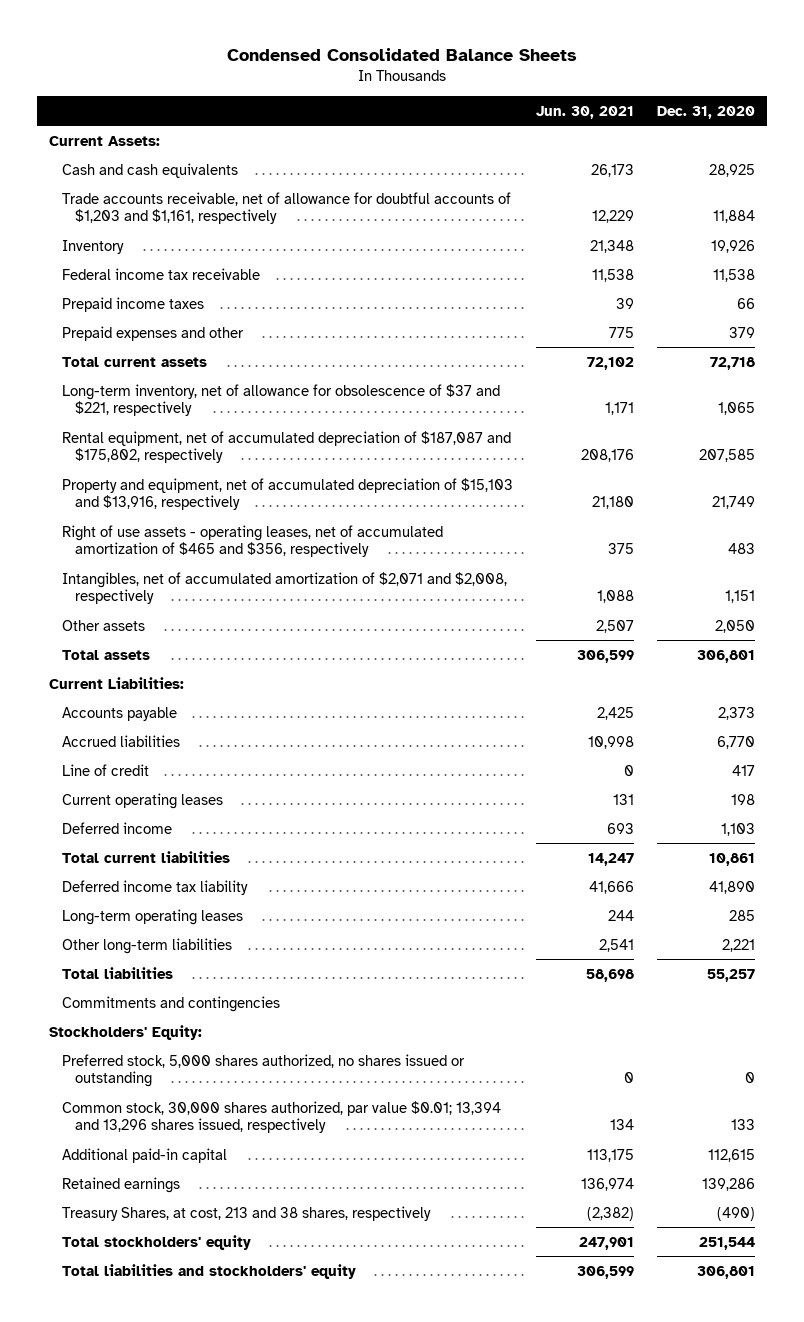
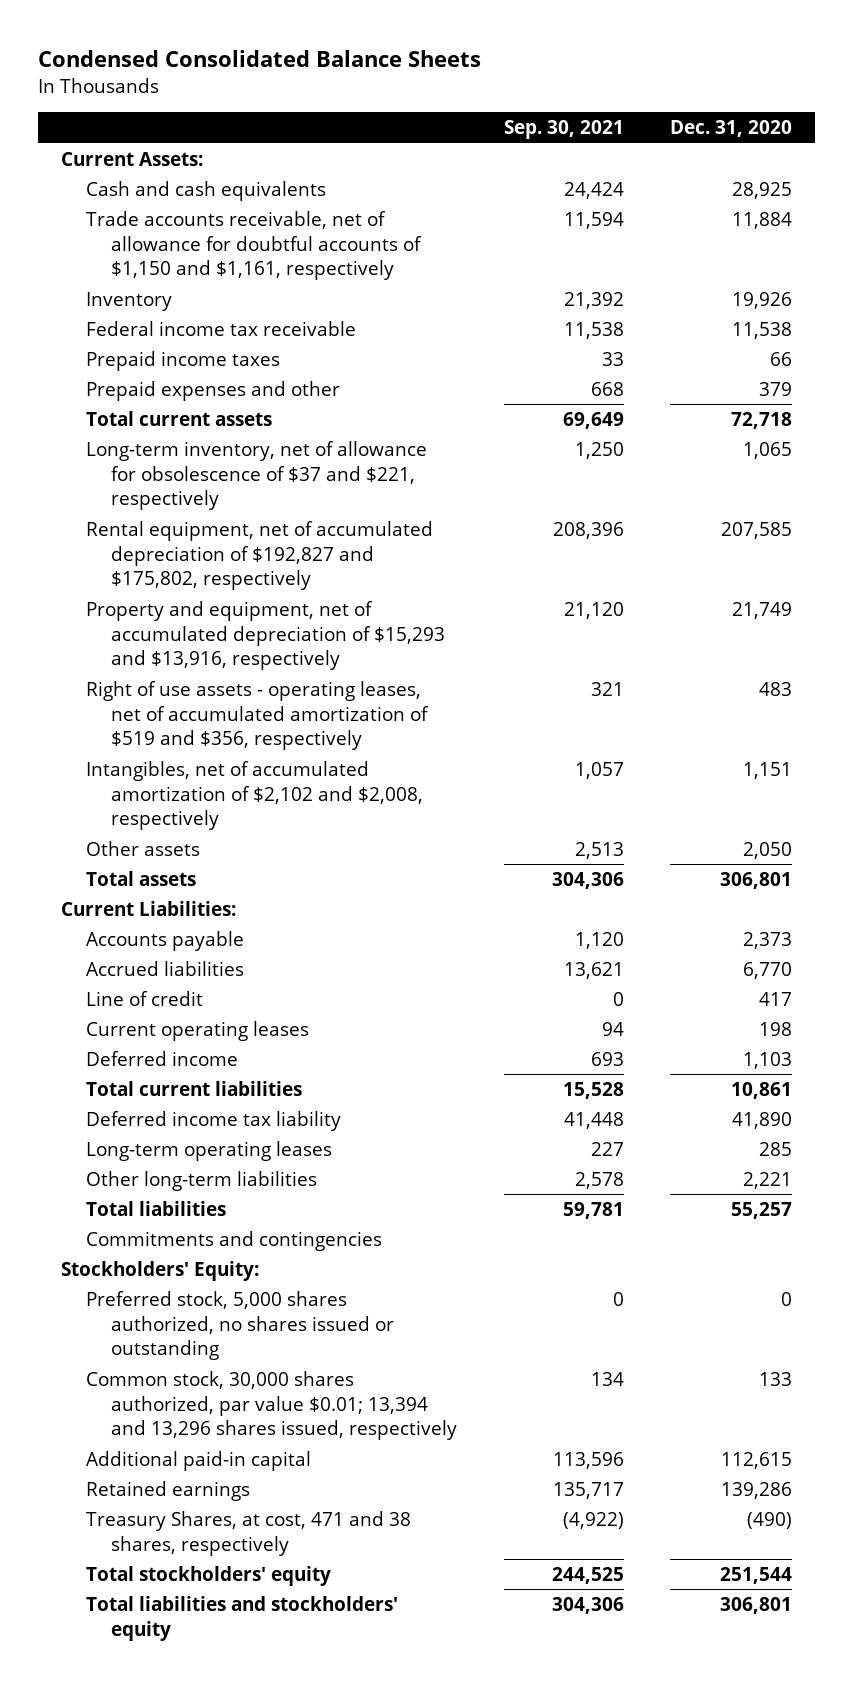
[536,105,635,119] Jun. 30, 2021 -> none
none -> [503,120,624,140] Sep. 30, 2021
[61,191,511,225] Trade accounts receivable, net of allowance for doubtful accounts of $1,203 and $1,161, respectively -> [86,210,423,281] Trade accounts receivable, net of allowance for doubtful accounts of $1,150 and $1,161, respectively
[61,430,511,464] Rental equipment, net of accumulated depreciation of $187,087 and $175,802, respectively -> [86,520,434,591] Rental equipment, net of accumulated depreciation of $192,827 and $175,802, respectively
[61,477,513,511] Property and equipment, net of accumulated depreciation of $15,103 and $13,916, respectively -> [86,600,446,671] Property and equipment, net of accumulated depreciation of $15,293 and $13,916, respectively
[61,524,443,558] Right of use assets - operating leases, net of accumulated amortization of $465 and $356, respectively -> [86,680,430,751] Right of use assets - operating leases, net of accumulated amortization of $519 and $356, respectively
[61,571,507,605] Intangibles, net of accumulated amortization of $2,071 and $2,008, respectively -> [86,760,424,831] Intangibles, net of accumulated amortization of $2,102 and $2,008, respectively
[61,1205,431,1221] Treasury Shares, at cost, 213 and 38 shares, respectively -> [86,1510,412,1556] Treasury Shares, at cost, 471 and 38 shares, respectively

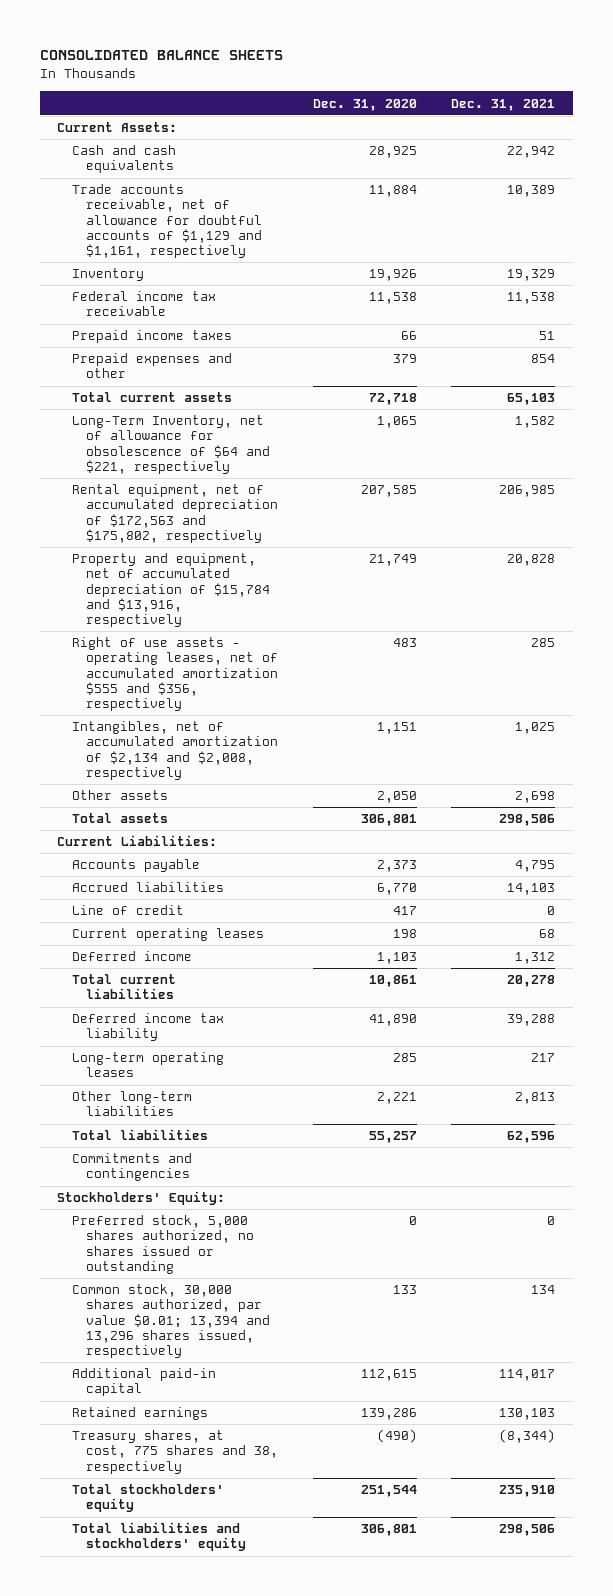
[37,50,481,68] Condensed Consolidated Balance Sheets -> [39,50,283,61] CONSOLIDATED BALANCE SHEETS
[503,120,624,140] Sep. 30, 2021 -> none
none -> [451,98,556,111] Dec. 31, 2021
[86,210,423,281] Trade accounts receivable, net of allowance for doubtful accounts of $1,150 and $1,161, respectively -> [71,184,263,258] Trade accounts receivable, net of allowance for doubtful accounts of $1,129 and $1,161, respectively
[86,440,428,511] Long-term inventory, net of allowance for obsolescence of $37 and $221, respectively -> [71,415,271,474] Long-Term Inventory, net of allowance for obsolescence of $64 and $221, respectively
[86,520,434,591] Rental equipment, net of accumulated depreciation of $192,827 and $175,802, respectively -> [71,484,279,543] Rental equipment, net of accumulated depreciation of $172,563 and $175,802, respectively
[86,600,446,671] Property and equipment, net of accumulated depreciation of $15,293 and $13,916, respectively -> [71,553,271,627] Property and equipment, net of accumulated depreciation of $15,784 and $13,916, respectively
[86,680,430,751] Right of use assets - operating leases, net of accumulated amortization of $519 and $356, respectively -> [71,637,279,711] Right of use assets - operating leases, net of accumulated amortization $555 and $356, respectively
[86,760,424,831] Intangibles, net of accumulated amortization of $2,102 and $2,008, respectively -> [71,721,279,780] Intangibles, net of accumulated amortization of $2,134 and $2,008, respectively
[86,1510,412,1556] Treasury Shares, at cost, 471 and 38 shares, respectively -> [71,1430,279,1474] Treasury shares, at cost, 775 shares and 38, respectively

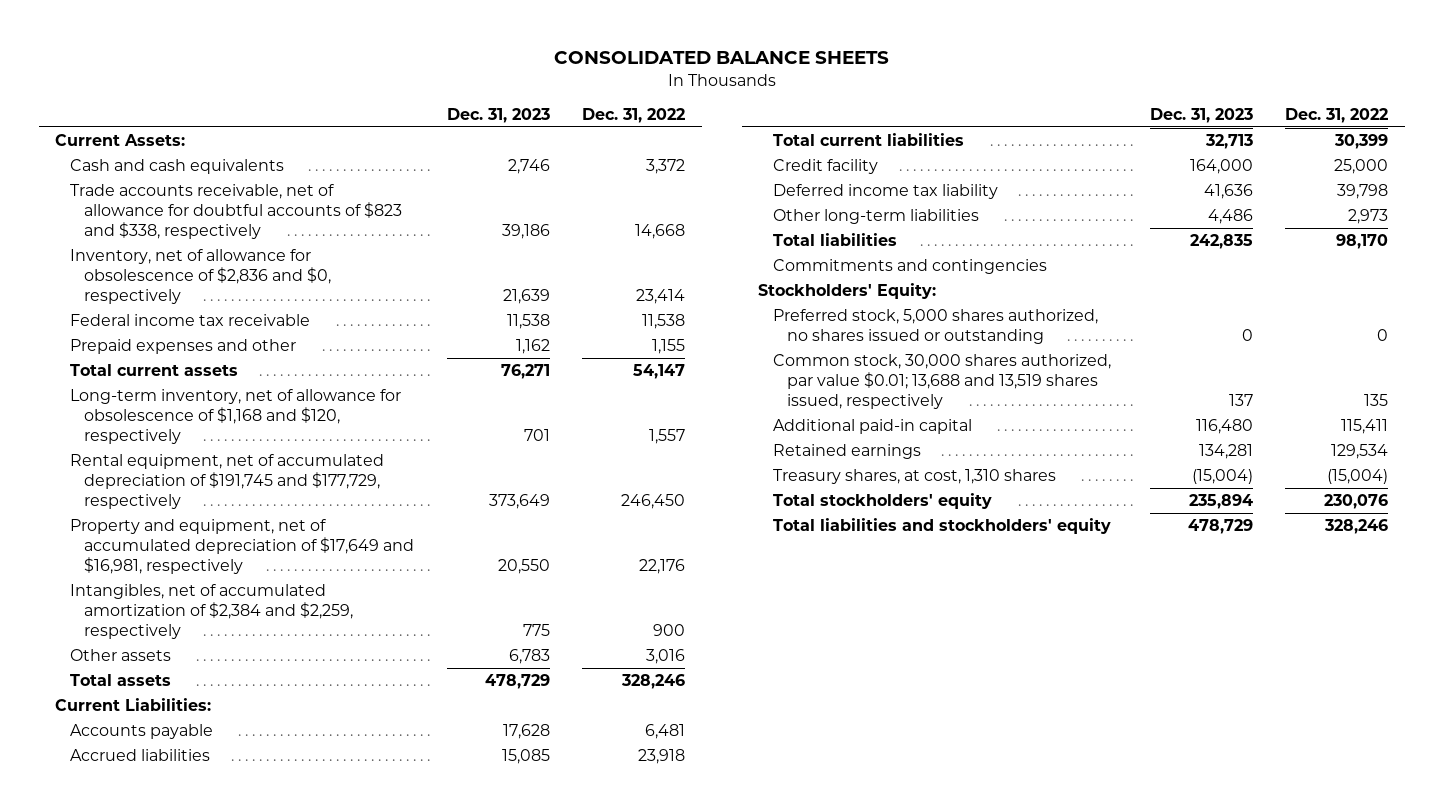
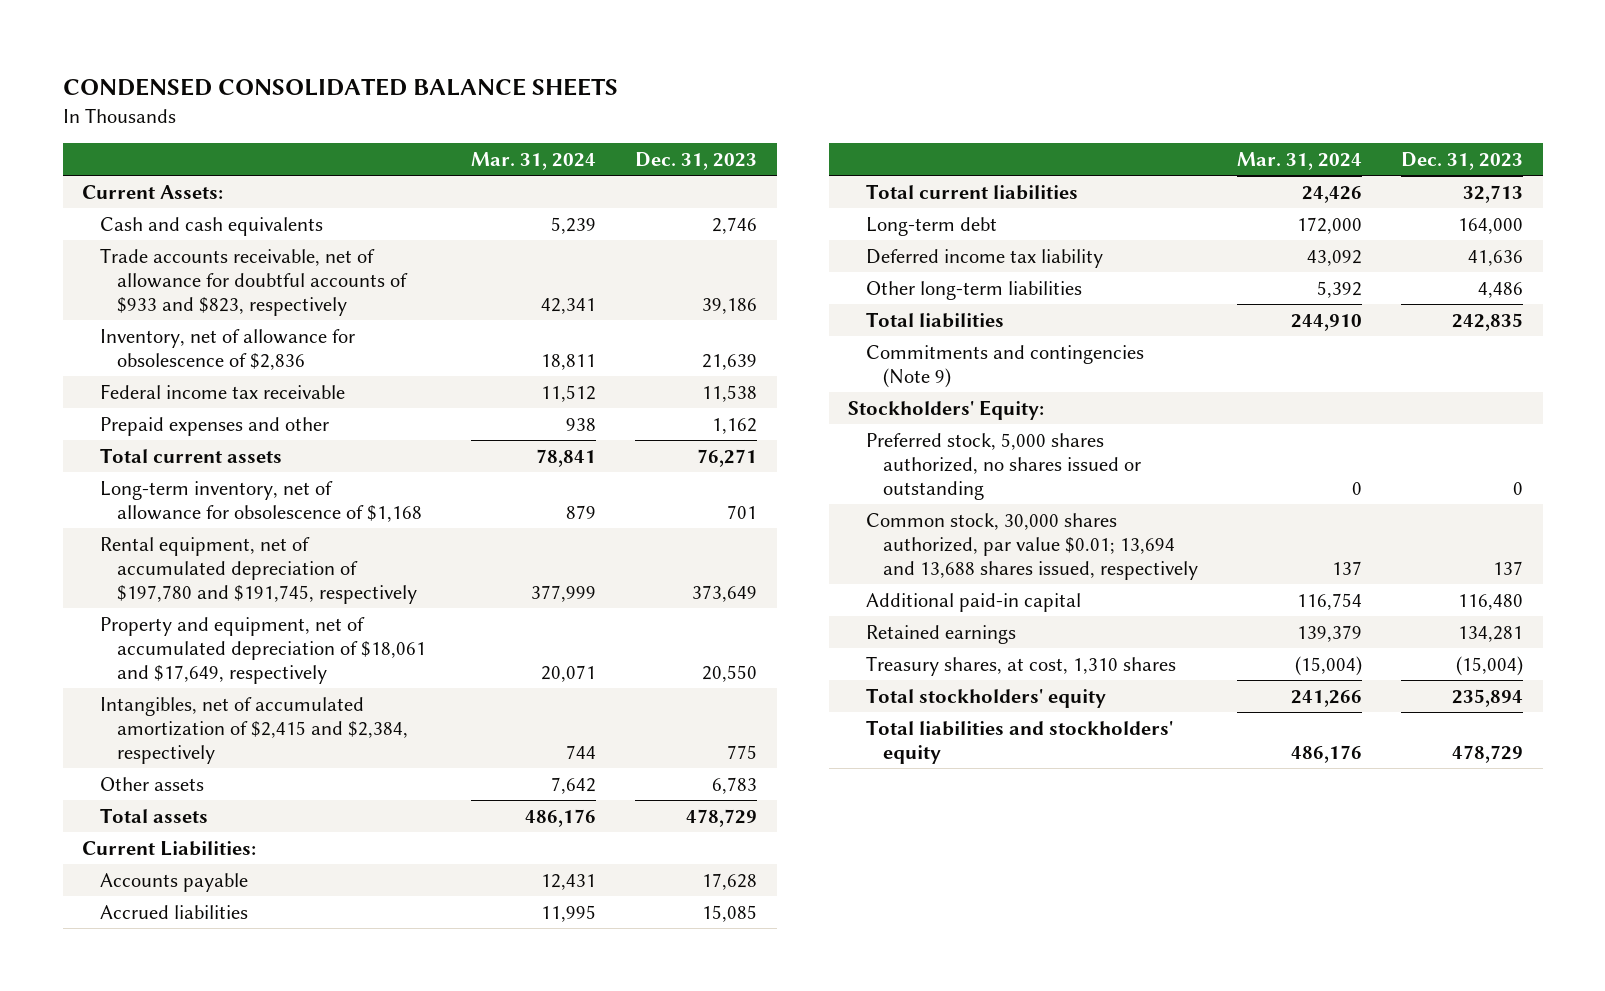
[553,51,889,65] CONSOLIDATED BALANCE SHEETS -> [62,77,618,96] CONDENSED CONSOLIDATED BALANCE SHEETS
[582,108,686,124] Dec. 31, 2022 -> none
none -> [471,152,597,171] Mar. 31, 2024
[69,183,402,240] Trade accounts receivable, net of allowance for doubtful accounts of $823 and $338, respectively -> [99,247,409,316] Trade accounts receivable, net of allowance for doubtful accounts of $933 and $823, respectively
[69,248,331,305] Inventory, net of allowance for obsolescence of $2,836 and $0, respectively -> [99,328,355,370] Inventory, net of allowance for obsolescence of $2,836
[69,388,401,445] Long-term inventory, net of allowance for obsolescence of $1,168 and $120, respectively -> [99,480,423,522] Long-term inventory, net of allowance for obsolescence of $1,168
[69,453,384,510] Rental equipment, net of accumulated depreciation of $191,745 and $177,729, respectively -> [99,536,418,604] Rental equipment, net of accumulated depreciation of $197,780 and $191,745, respectively
[69,518,414,575] Property and equipment, net of accumulated depreciation of $17,649 and $16,981, respectively -> [99,616,427,684] Property and equipment, net of accumulated depreciation of $18,061 and $17,649, respectively
[69,583,353,640] Intangibles, net of accumulated amortization of $2,384 and $2,259, respectively -> [99,696,409,764] Intangibles, net of accumulated amortization of $2,415 and $2,384, respectively
[772,158,878,174] Credit facility -> [865,216,997,236] Long-term debt
[772,258,1047,274] Commitments and contingencies -> [865,344,1144,388] Commitments and contingencies (Note 9)
[772,353,1111,410] Common stock, 30,000 shares authorized, par value $0.01; 13,688 and 13,519 shares issued, respectively -> [865,512,1199,580] Common stock, 30,000 shares authorized, par value $0.01; 13,694 and 13,688 shares issued, respectively

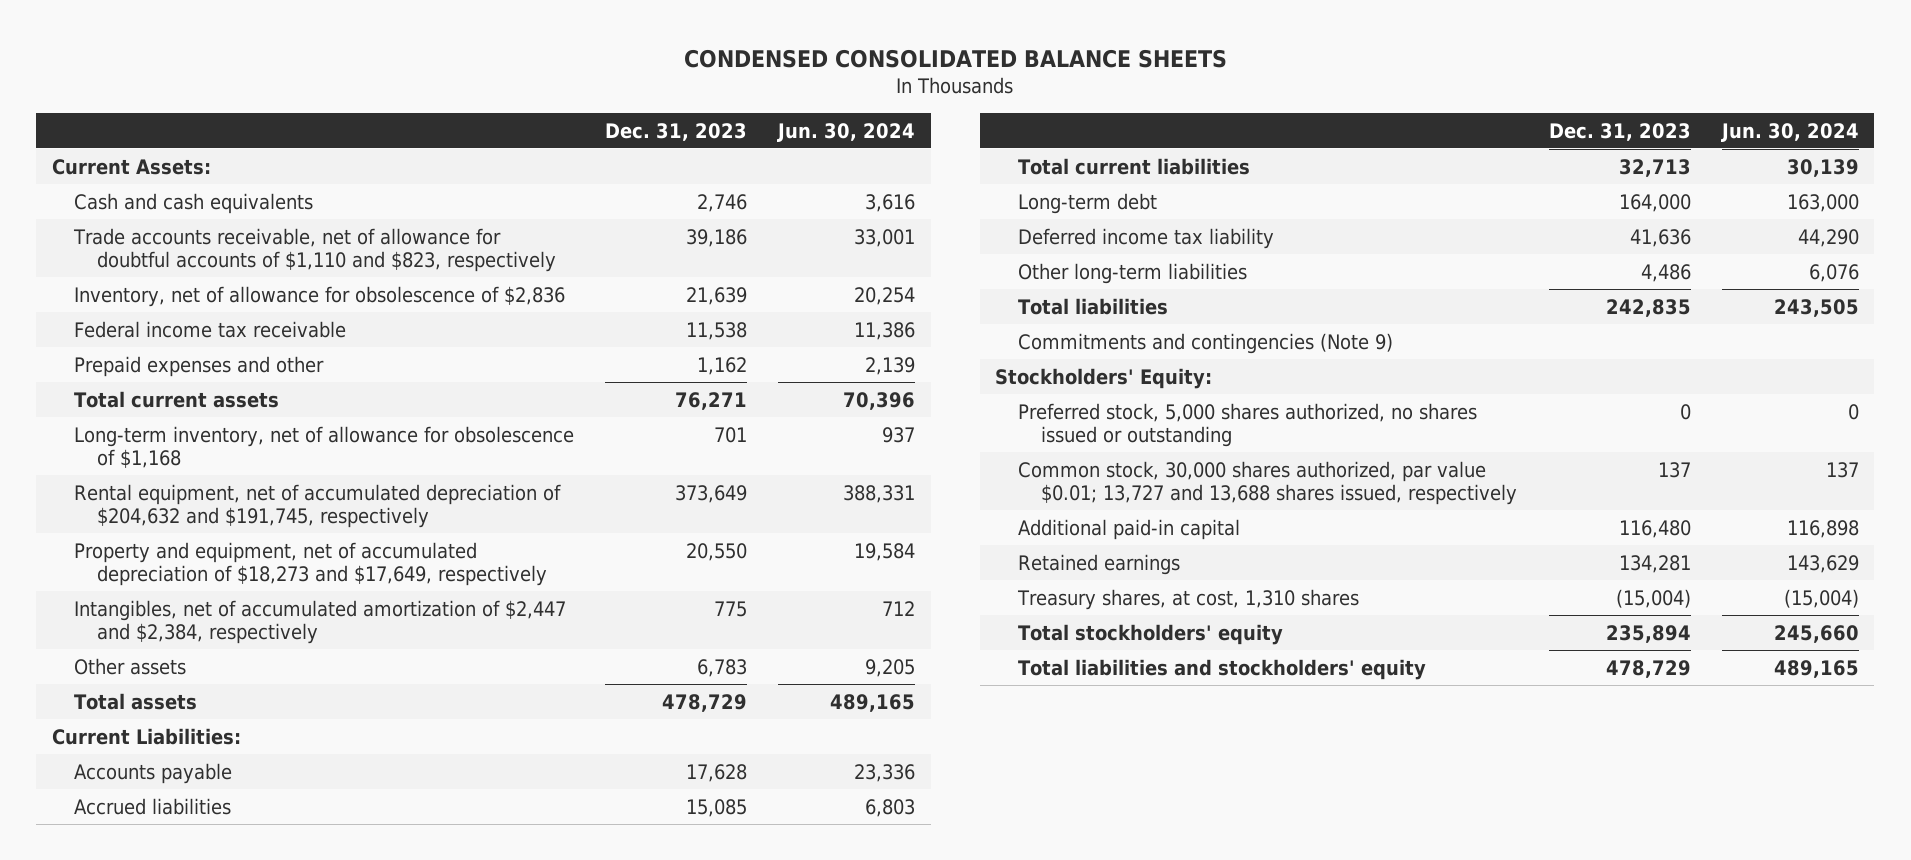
[471,152,597,171] Mar. 31, 2024 -> none
none -> [777,122,916,142] Jun. 30, 2024
[99,247,409,316] Trade accounts receivable, net of allowance for doubtful accounts of $933 and $823, respectively -> [73,227,556,272] Trade accounts receivable, net of allowance for doubtful accounts of $1,110 and $823, respectively
[99,536,418,604] Rental equipment, net of accumulated depreciation of $197,780 and $191,745, respectively -> [74,483,562,528] Rental equipment, net of accumulated depreciation of $204,632 and $191,745, respectively
[99,616,427,684] Property and equipment, net of accumulated depreciation of $18,061 and $17,649, respectively -> [74,541,547,586] Property and equipment, net of accumulated depreciation of $18,273 and $17,649, respectively
[99,696,409,764] Intangibles, net of accumulated amortization of $2,415 and $2,384, respectively -> [74,599,567,644] Intangibles, net of accumulated amortization of $2,447 and $2,384, respectively
[865,512,1199,580] Common stock, 30,000 shares authorized, par value $0.01; 13,694 and 13,688 shares issued, respectively -> [1017,460,1517,505] Common stock, 30,000 shares authorized, par value $0.01; 13,727 and 13,688 shares issued, respectively

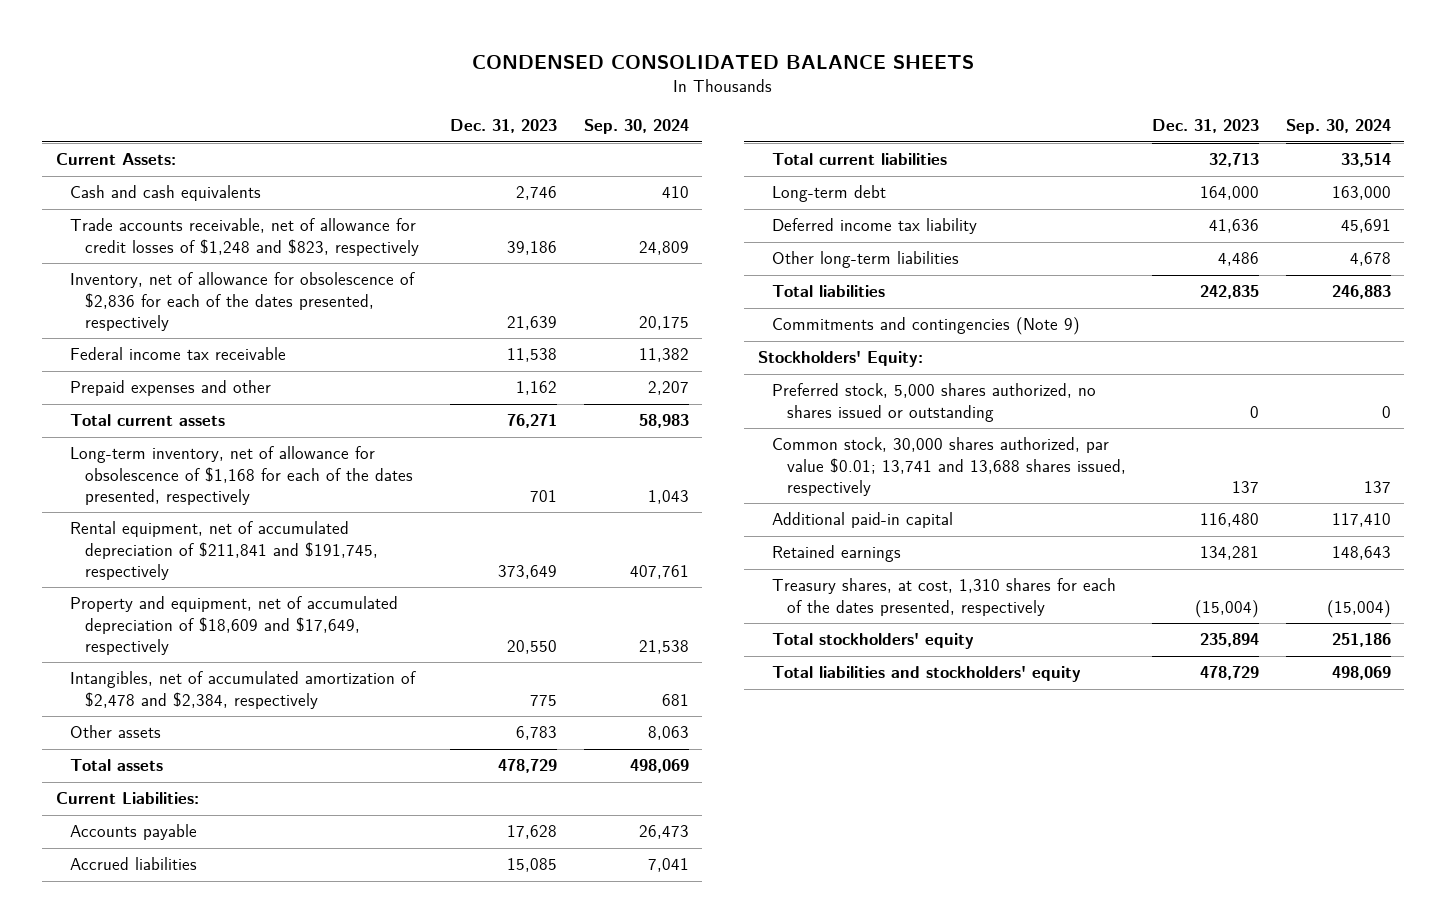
[777,122,916,142] Jun. 30, 2024 -> none
none -> [583,119,689,135] Sep. 30, 2024
[73,227,556,272] Trade accounts receivable, net of allowance for doubtful accounts of $1,110 and $823, respectively -> [70,218,419,256] Trade accounts receivable, net of allowance for credit losses of $1,248 and $823, respectively
[74,285,566,307] Inventory, net of allowance for obsolescence of $2,836 -> [70,272,416,331] Inventory, net of allowance for obsolescence of $2,836 for each of the dates presented, respectively
[74,425,575,468] Long-term inventory, net of allowance for obsolescence of $1,168 -> [70,446,413,505] Long-term inventory, net of allowance for obsolescence of $1,168 for each of the dates presented, respectively
[74,483,562,528] Rental equipment, net of accumulated depreciation of $204,632 and $191,745, respectively -> [70,521,378,580] Rental equipment, net of accumulated depreciation of $211,841 and $191,745, respectively
[74,541,547,586] Property and equipment, net of accumulated depreciation of $18,273 and $17,649, respectively -> [70,596,399,655] Property and equipment, net of accumulated depreciation of $18,609 and $17,649, respectively
[74,599,567,644] Intangibles, net of accumulated amortization of $2,447 and $2,384, respectively -> [70,671,417,709] Intangibles, net of accumulated amortization of $2,478 and $2,384, respectively
[1017,460,1517,505] Common stock, 30,000 shares authorized, par value $0.01; 13,727 and 13,688 shares issued, respectively -> [772,437,1126,496] Common stock, 30,000 shares authorized, par value $0.01; 13,741 and 13,688 shares issued, respectively
[1016,588,1359,610] Treasury shares, at cost, 1,310 shares -> [772,578,1117,616] Treasury shares, at cost, 1,310 shares for each of the dates presented, respectively

